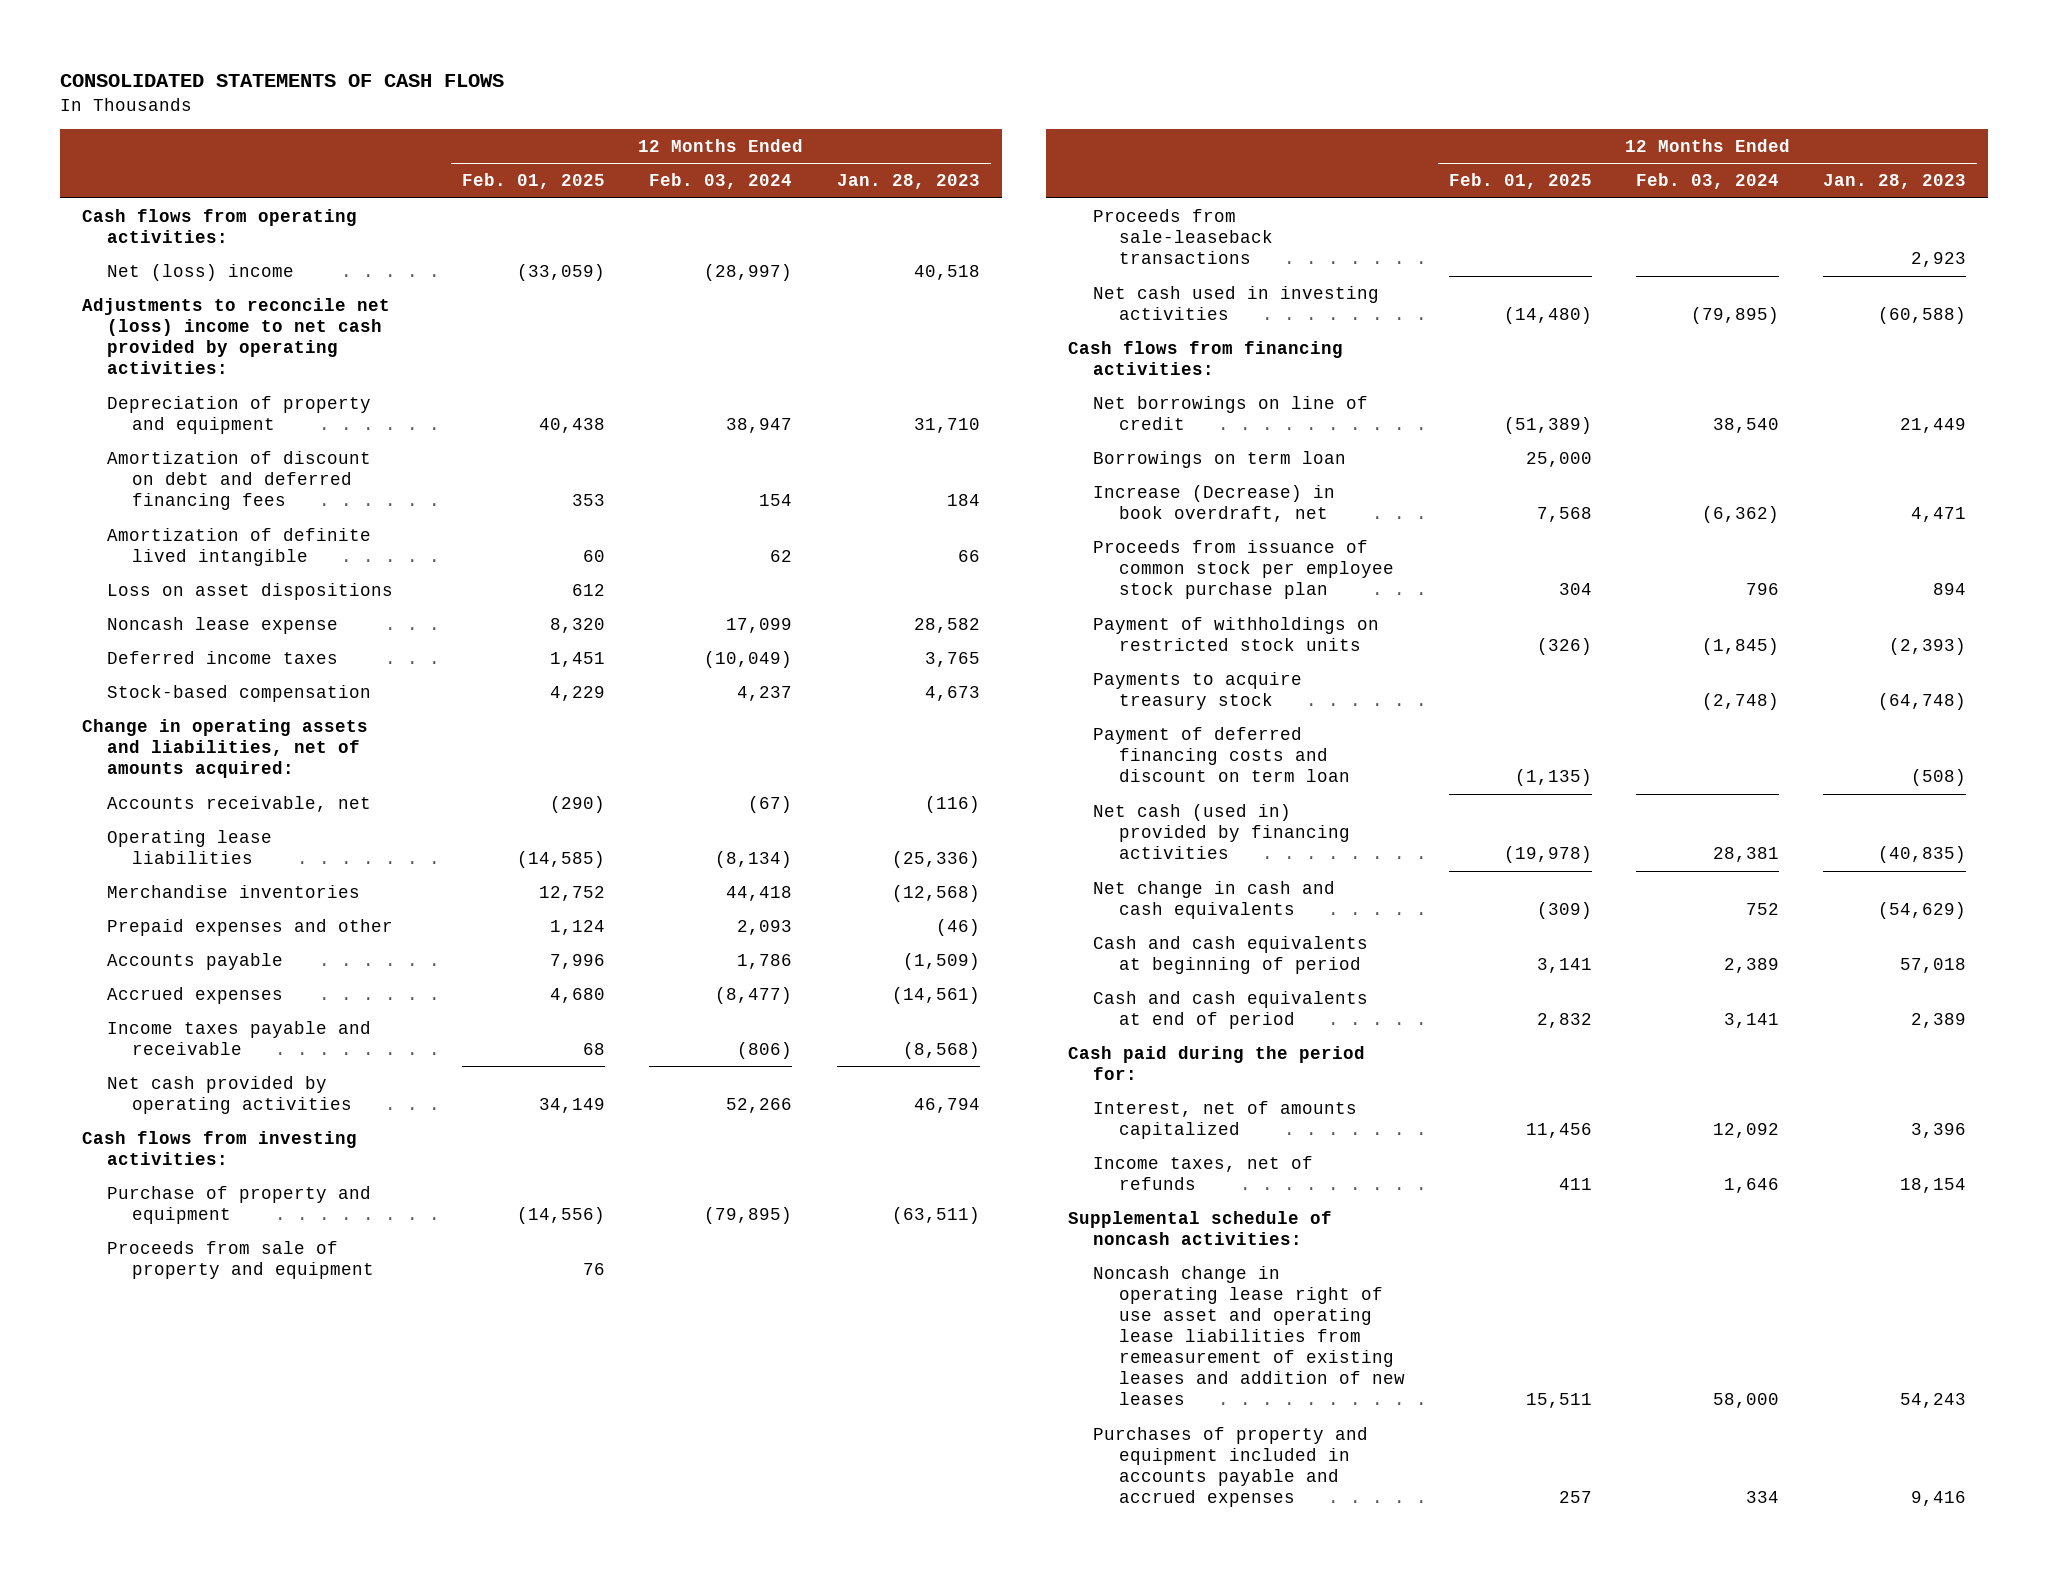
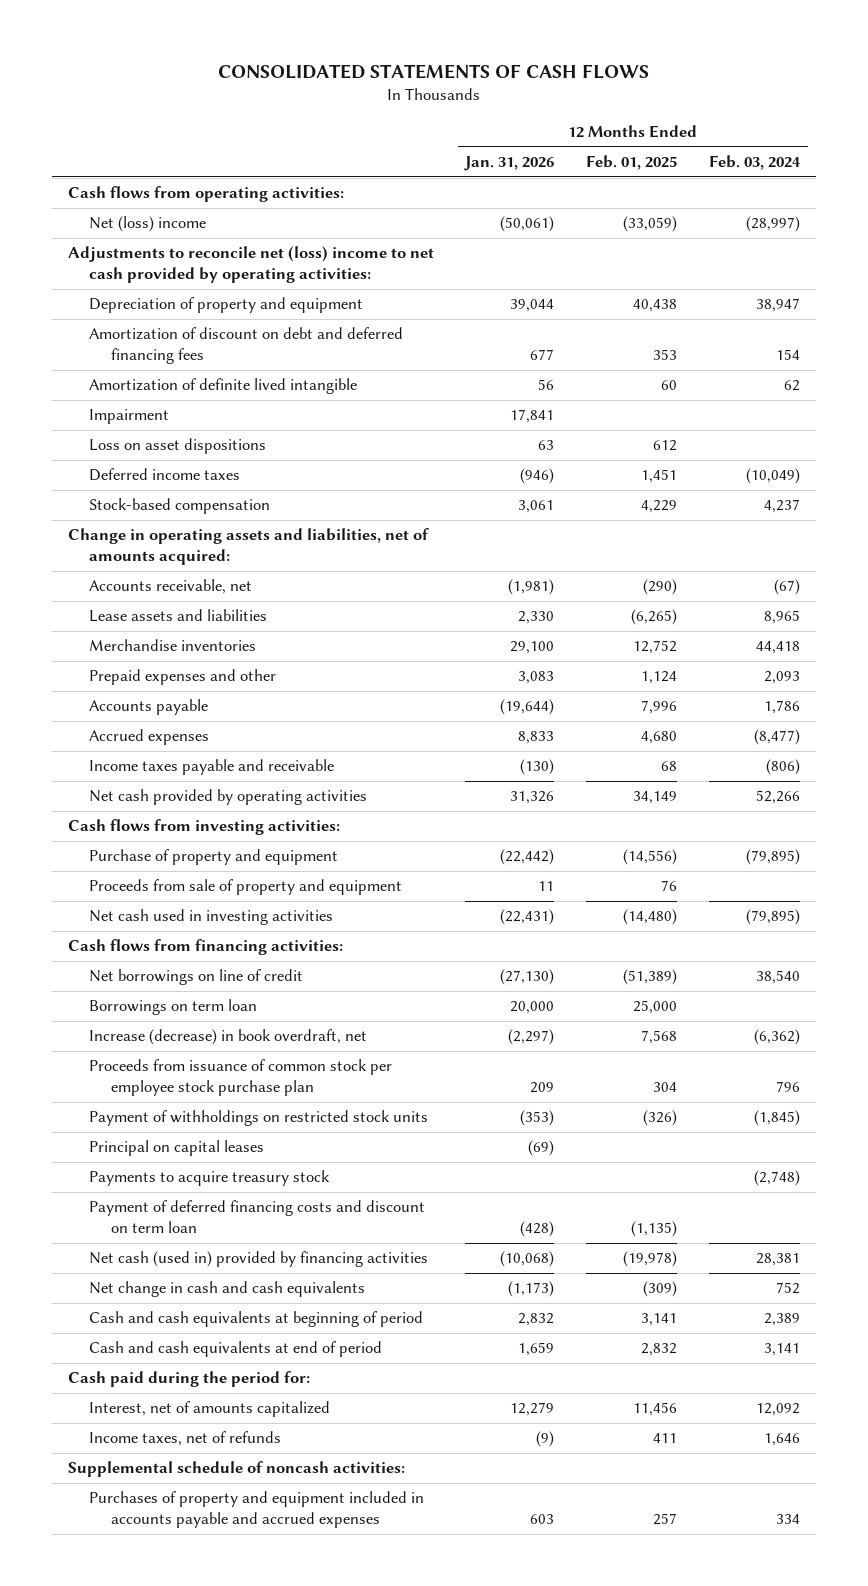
[836,174,980,190] Jan. 28, 2023 -> none
none -> [464,156,555,172] Jan. 31, 2026
none -> [89,409,170,425] Impairment
[106,617,338,635] Noncash lease expense -> none
[106,830,272,865] Operating lease liabilities -> none
none -> [89,609,268,623] Lease assets and liabilities
[1093,209,1273,265] Proceeds from sale-leaseback transactions -> none
[1093,485,1336,523] Increase (Decrease) in book overdraft, net -> [89,1029,368,1046] Increase (decrease) in book overdraft, net
none -> [89,1140,265,1157] Principal on capital leases
[1093,1266,1405,1406] Noncash change in operating lease right of use asset and operating lease liabilities from remeasurement of existing leases and addition of new leases -> none

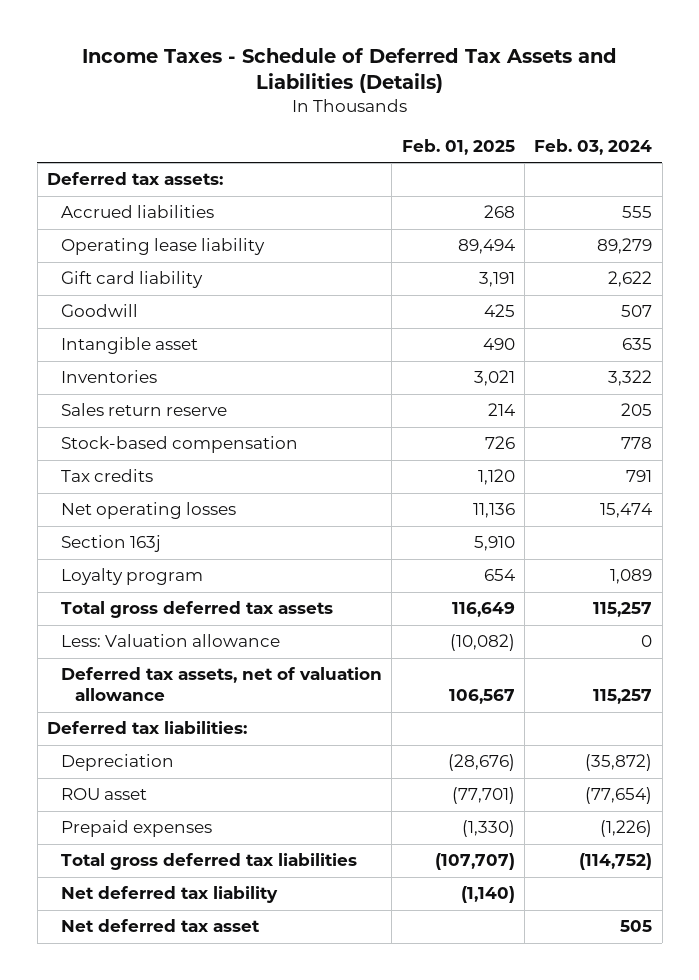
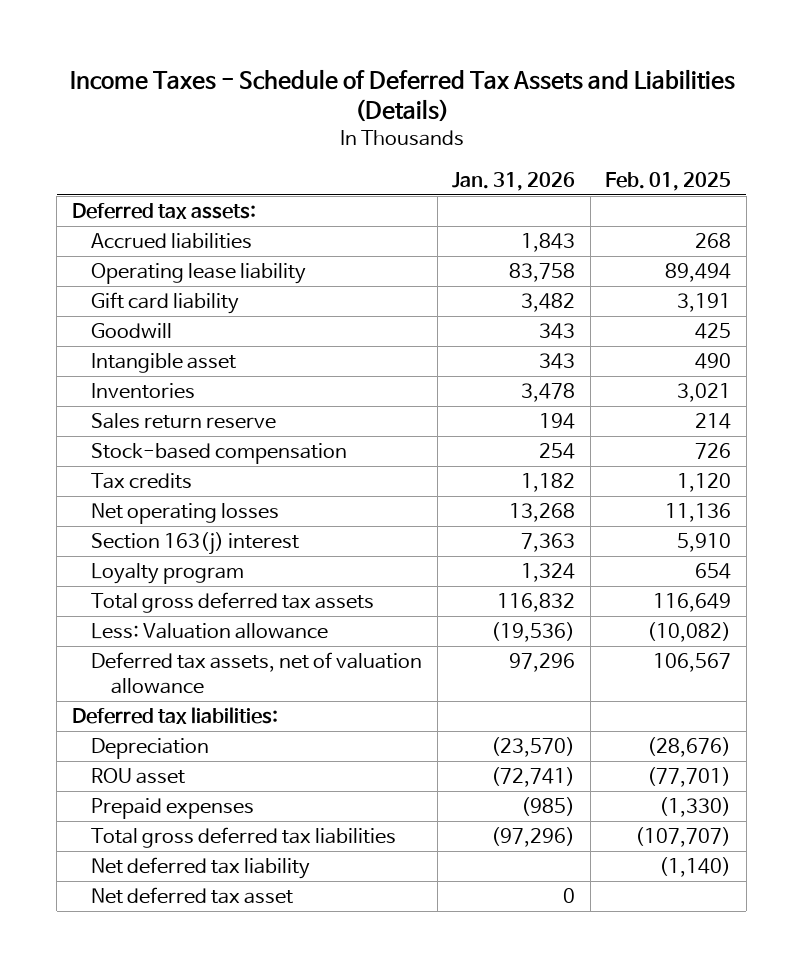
[534,138,653,155] Feb. 03, 2024 -> none
none -> [452,171,576,191] Jan. 31, 2026
[60,535,161,553] Section 163j -> [91,532,300,556] Section 163(j) interest

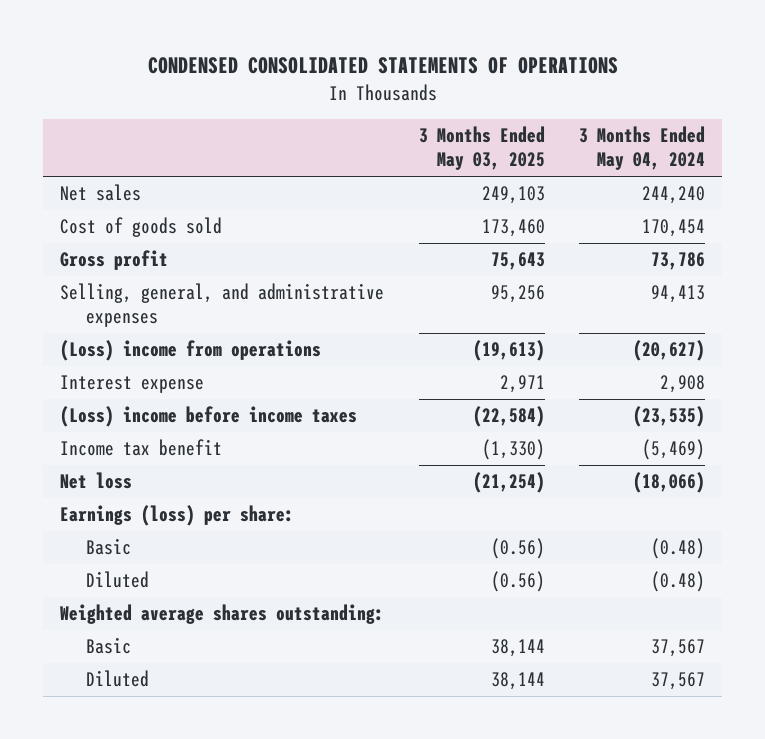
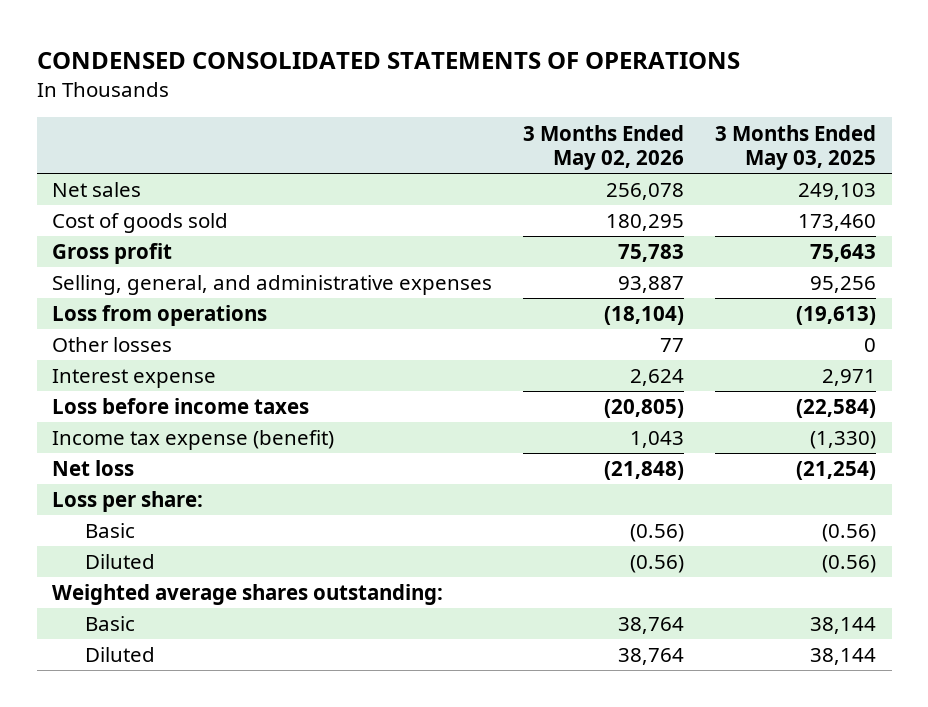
[579,126,706,171] 3 Months Ended May 04, 2024 -> none
none -> [523,124,685,170] 3 Months Ended May 02, 2026
[60,340,322,362] (Loss) income from operations -> [52,305,268,327] Loss from operations
none -> [52,337,173,353] Other losses
[60,406,358,428] (Loss) income before income taxes -> [52,398,310,415] Loss before income taxes
[60,439,223,457] Income tax benefit -> [52,430,335,451] Income tax expense (benefit)
[60,505,295,527] Earnings (loss) per share: -> [52,491,204,513] Loss per share:

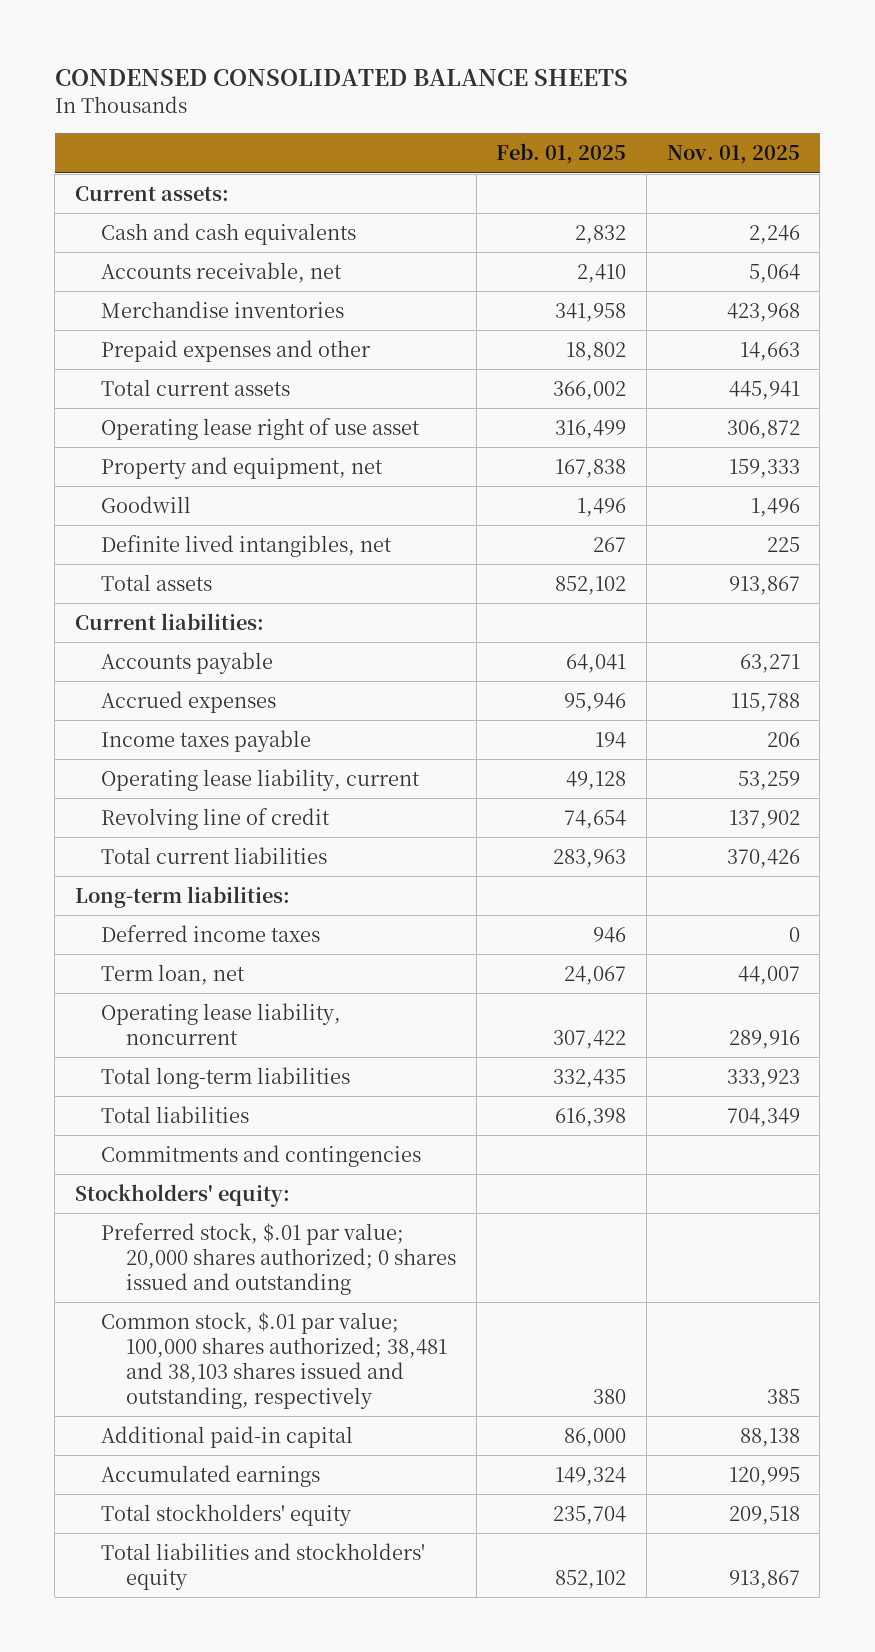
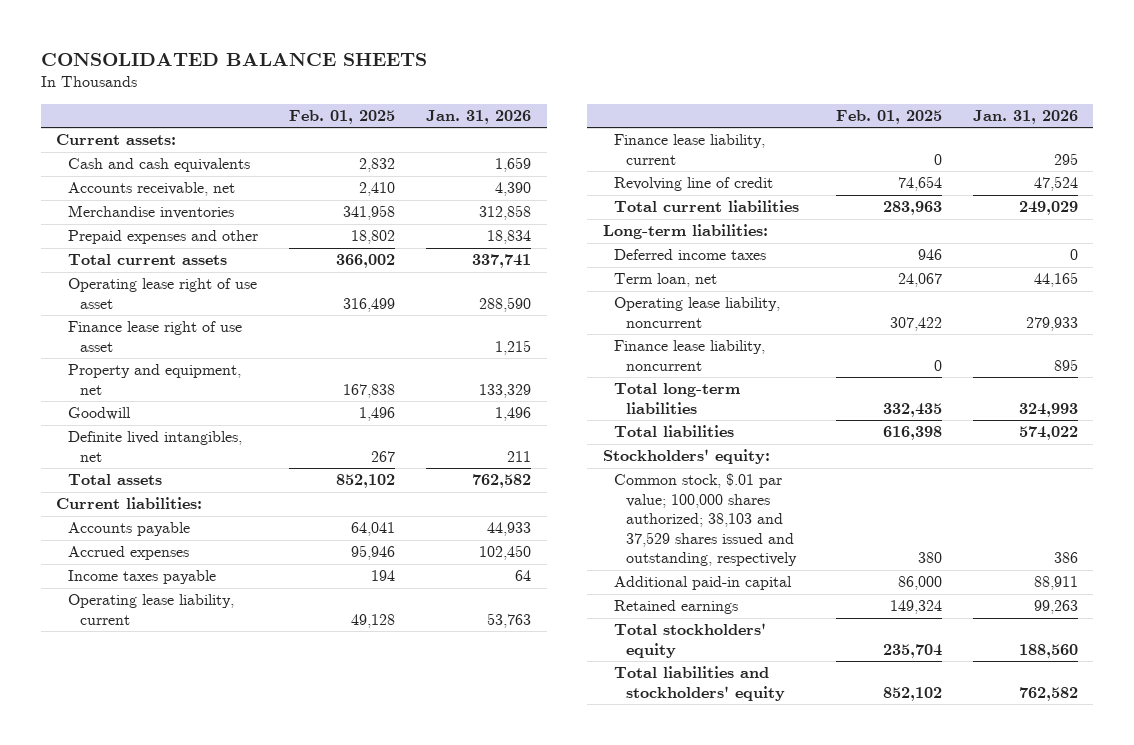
[54,69,628,87] CONDENSED CONSOLIDATED BALANCE SHEETS -> [40,52,427,66] CONSOLIDATED BALANCE SHEETS
[666,145,800,165] Nov. 01, 2025 -> none
none -> [426,110,532,125] Jan. 31, 2026
none -> [67,321,242,352] Finance lease right of use asset
none -> [614,134,766,165] Finance lease liability, current
none -> [614,340,766,371] Finance lease liability, noncurrent
[100,1144,421,1167] Commitments and contingencies -> none
[100,1222,457,1295] Preferred stock, $.01 par value; 20,000 shares authorized; 0 shares issued and outstanding -> none
[100,1311,448,1409] Common stock, $.01 par value; 100,000 shares authorized; 38,481 and 38,103 shares issued and outstanding, respectively -> [614,473,798,567] Common stock, $.01 par value; 100,000 shares authorized; 38,103 and 37,529 shares issued and outstanding, respectively
[100,1464,320,1487] Accumulated earnings -> [614,600,739,615] Retained earnings

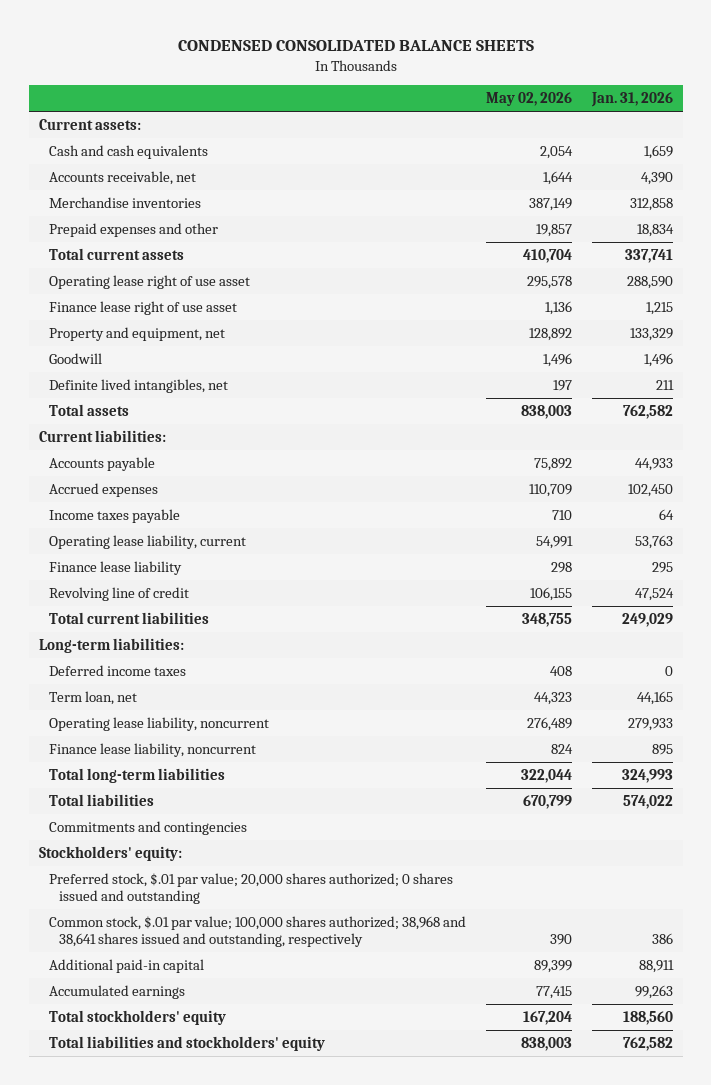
[40,52,427,66] CONSOLIDATED BALANCE SHEETS -> [177,40,534,52] CONDENSED CONSOLIDATED BALANCE SHEETS
[289,110,396,125] Feb. 01, 2025 -> none
none -> [485,92,572,107] May 02, 2026
[614,134,766,165] Finance lease liability, current -> [48,560,182,575] Finance lease liability
none -> [48,820,247,835] Commitments and contingencies
none -> [48,872,453,905] Preferred stock, $.01 par value; 20,000 shares authorized; 0 shares issued and outstanding
[614,473,798,567] Common stock, $.01 par value; 100,000 shares authorized; 38,103 and 37,529 shares issued and outstanding, respectively -> [48,915,466,948] Common stock, $.01 par value; 100,000 shares authorized; 38,968 and 38,641 shares issued and outstanding, respectively
[614,600,739,615] Retained earnings -> [48,984,185,999] Accumulated earnings

